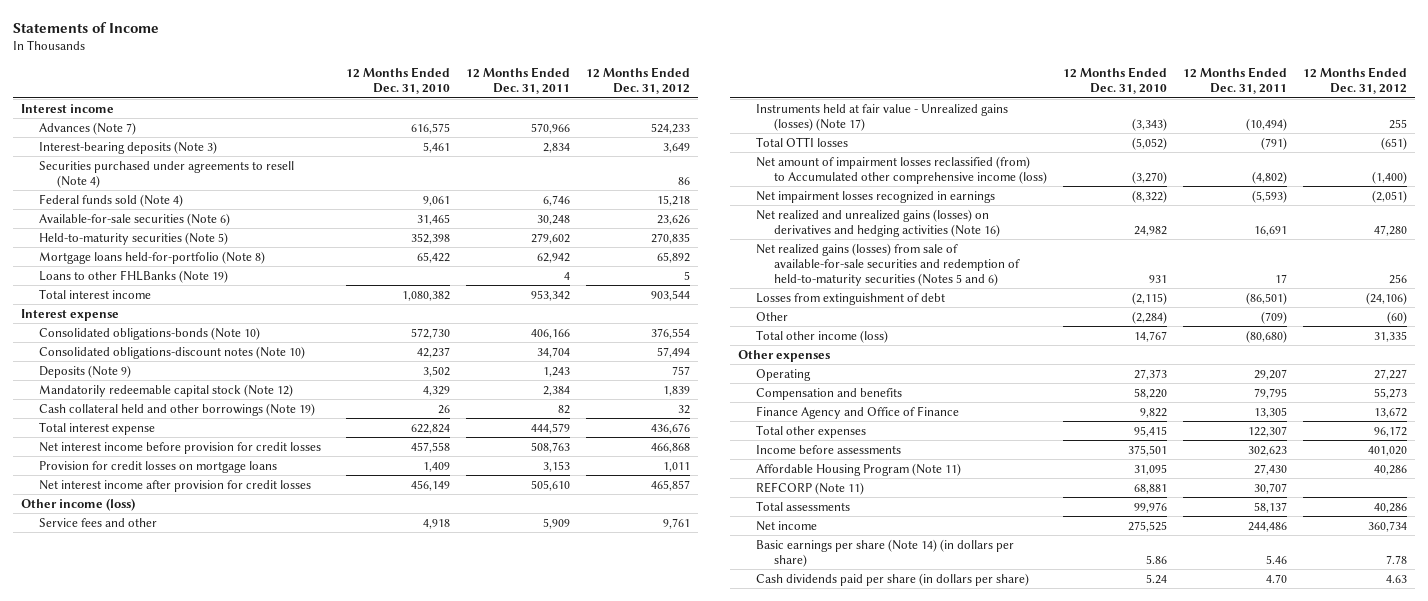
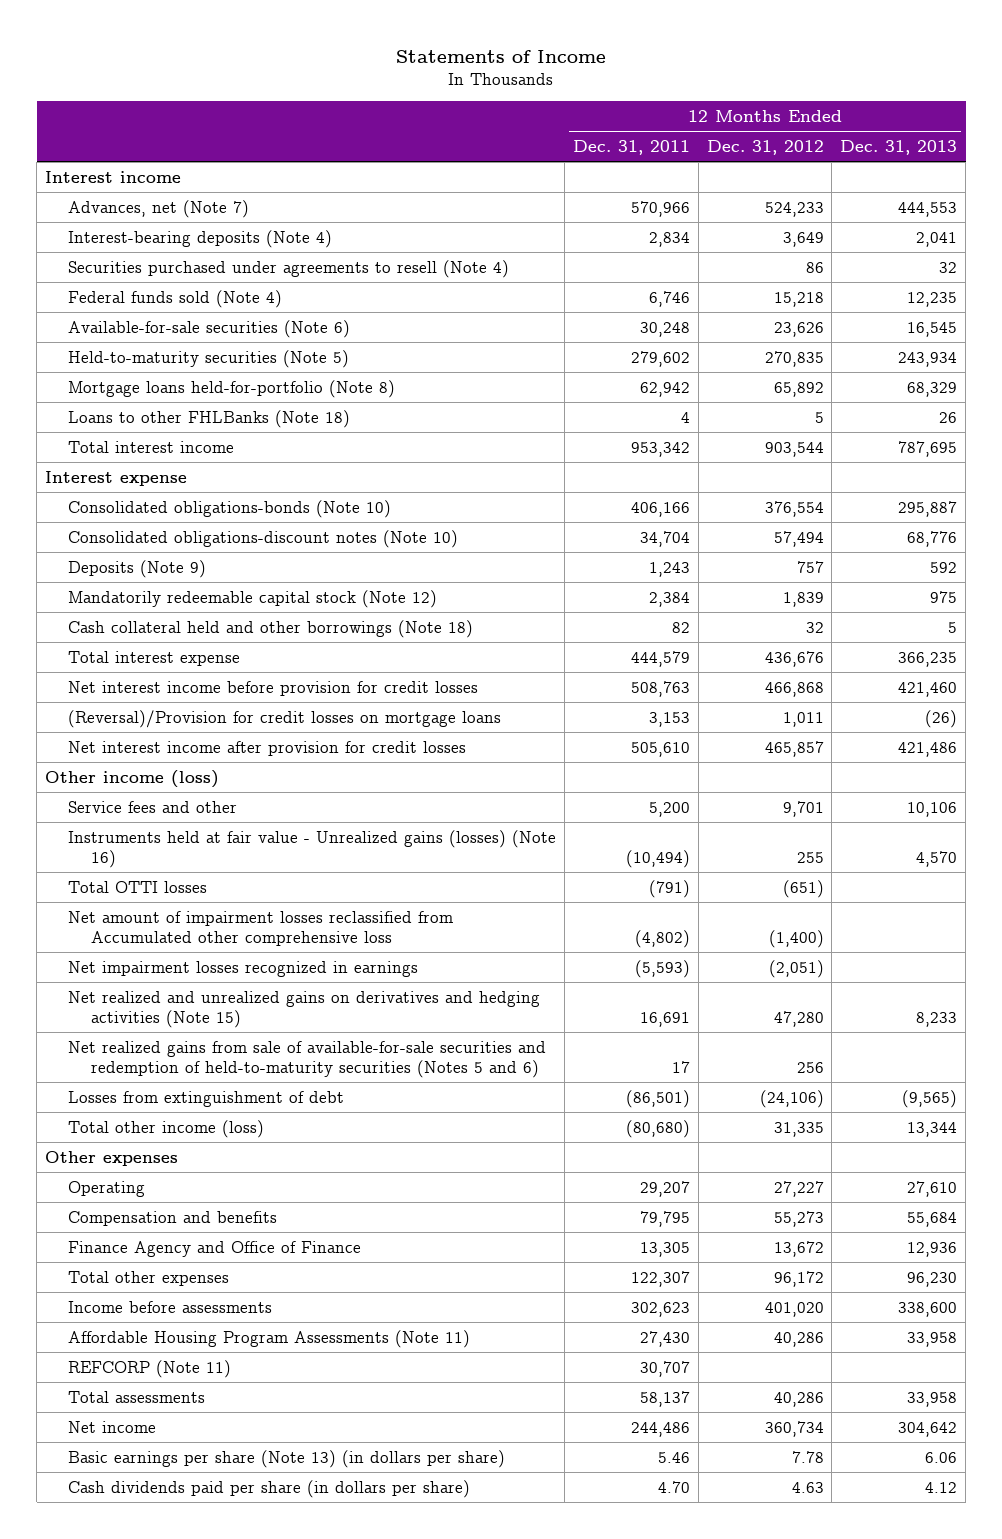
[346,66,451,95] 12 Months Ended Dec. 31, 2010 -> none
none -> [840,139,958,155] Dec. 31, 2013
[39,121,137,135] Advances (Note 7) -> [68,199,250,218] Advances, net (Note 7)
[39,140,218,154] Interest-bearing deposits (Note 3) -> [68,229,333,248] Interest-bearing deposits (Note 4)
[39,269,229,283] Loans to other FHLBanks (Note 19) -> [68,409,351,428] Loans to other FHLBanks (Note 18)
[39,402,316,416] Cash collateral held and other borrowings (Note 19) -> [68,619,474,638] Cash collateral held and other borrowings (Note 18)
[39,460,278,473] Provision for credit losses on mortgage loans -> [68,709,502,728] (Reversal)/Provision for credit losses on mortgage loans
[543,517,571,529] 5,909 -> [648,801,690,817] 5,200
[663,517,691,529] 9,761 -> [782,800,824,817] 9,701
[756,103,1009,131] Instruments held at fair value - Unrealized gains (losses) (Note 17) -> [68,829,557,868] Instruments held at fair value - Unrealized gains (losses) (Note 16)
[756,155,1048,184] Net amount of impairment losses reclassified (from) to Accumulated other comprehensive income (loss) -> [68,910,454,946] Net amount of impairment losses reclassified from Accumulated other comprehensive loss
[756,208,1001,237] Net realized and unrealized gains (losses) on derivatives and hedging activities (Note 16) -> [68,990,541,1028] Net realized and unrealized gains on derivatives and hedging activities (Note 15)
[756,242,1021,287] Net realized gains (losses) from sale of available-for-sale securities and redemption of held-to-maturity securities (Notes 5 and 6) -> [68,1040,547,1078] Net realized gains from sale of available-for-sale securities and redemption of held-to-maturity securities (Notes 5 and 6)
[756,311,789,321] Other -> none
[756,462,962,476] Affordable Housing Program (Note 11) -> [68,1329,471,1348] Affordable Housing Program Assessments (Note 11)
[756,538,1015,567] Basic earnings per share (Note 14) (in dollars per share) -> [68,1449,506,1468] Basic earnings per share (Note 13) (in dollars per share)

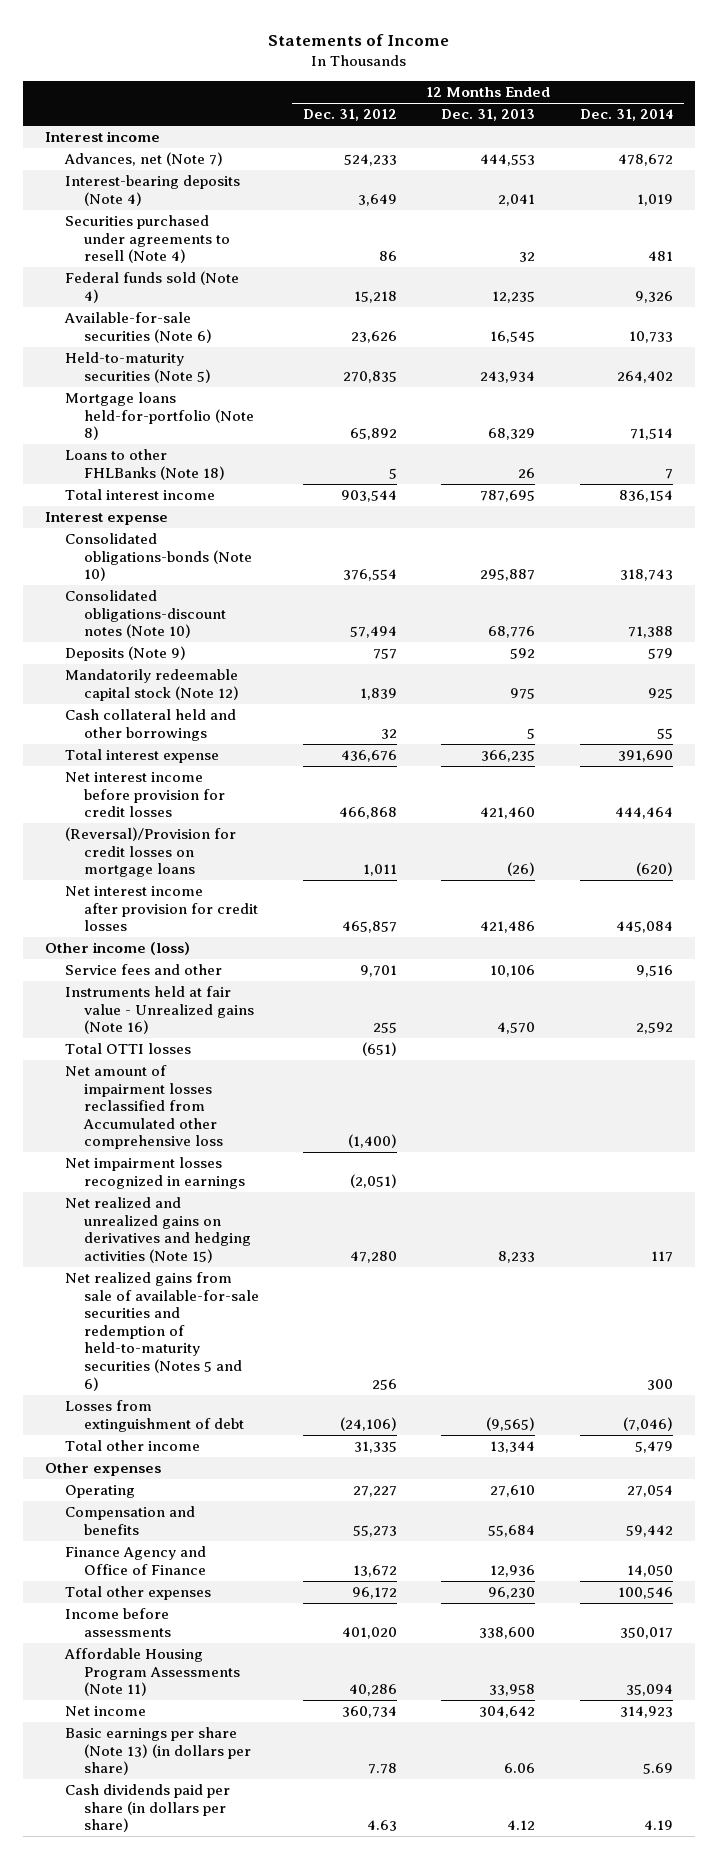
[572,139,690,155] Dec. 31, 2011 -> none
none -> [579,109,673,122] Dec. 31, 2014
[68,619,474,638] Cash collateral held and other borrowings (Note 18) -> [64,709,236,741] Cash collateral held and other borrowings
[68,829,557,868] Instruments held at fair value - Unrealized gains (losses) (Note 16) -> [64,986,254,1035] Instruments held at fair value - Unrealized gains (Note 16)
[68,1119,265,1138] Total other income (loss) -> [64,1440,200,1452] Total other income
[68,1359,232,1378] REFCORP (Note 11) -> none
[68,1390,206,1403] Total assessments -> none

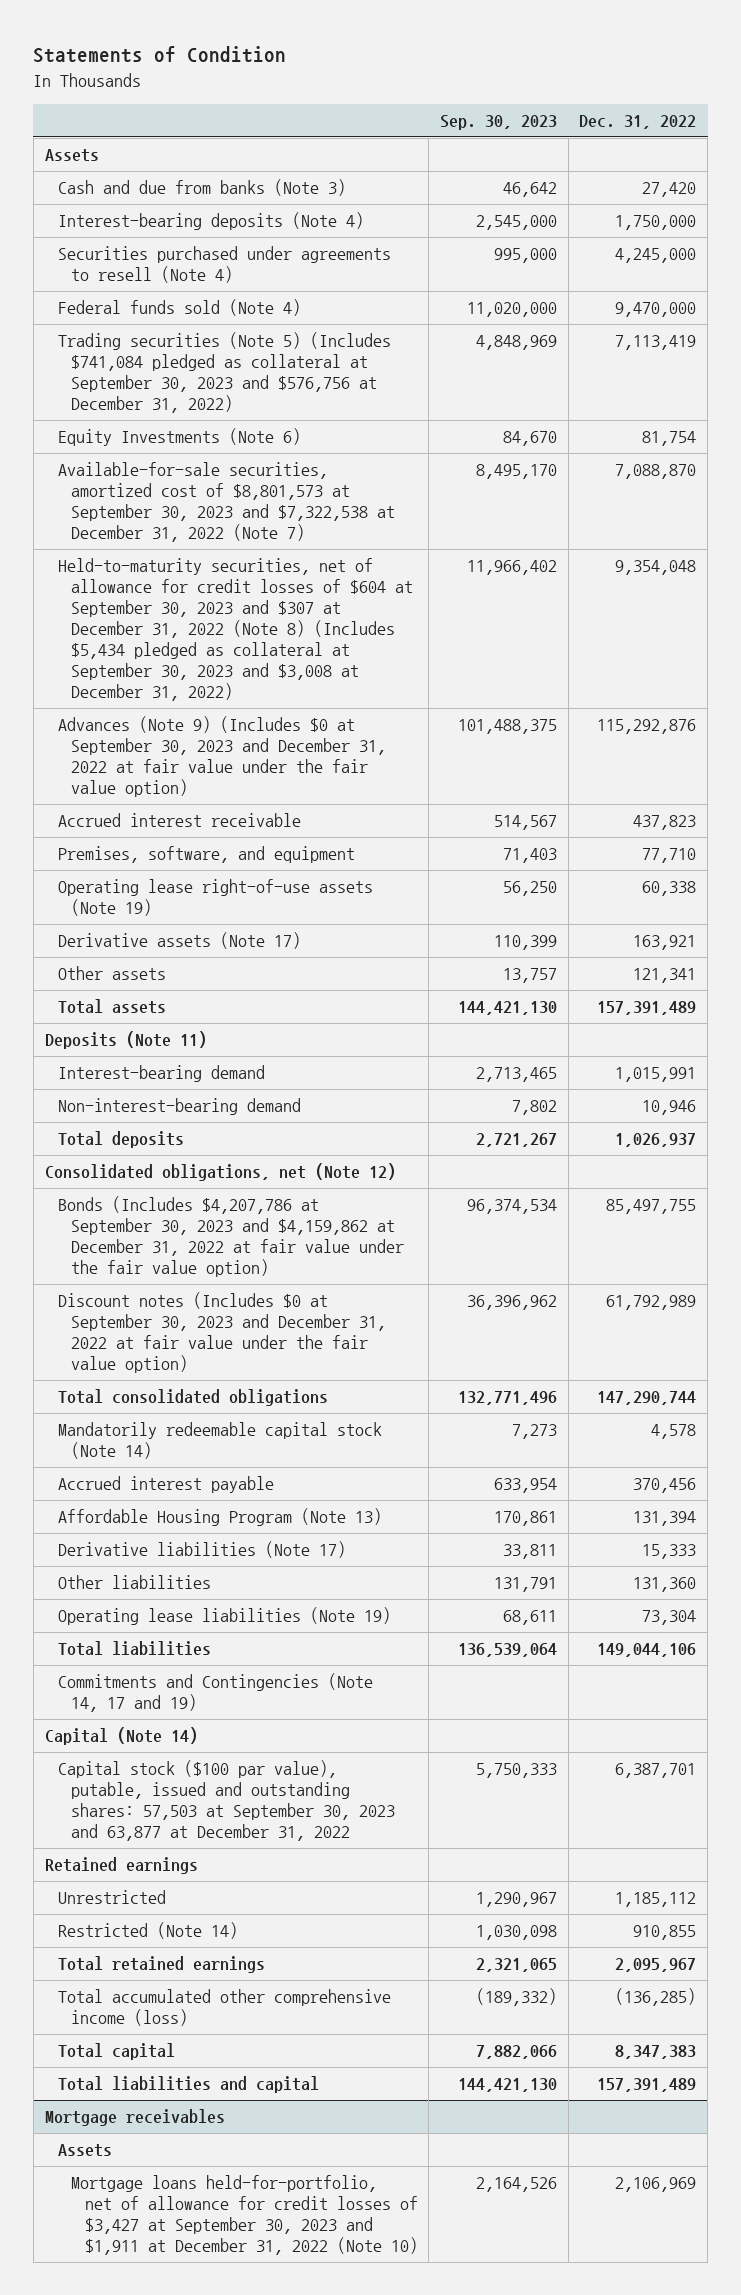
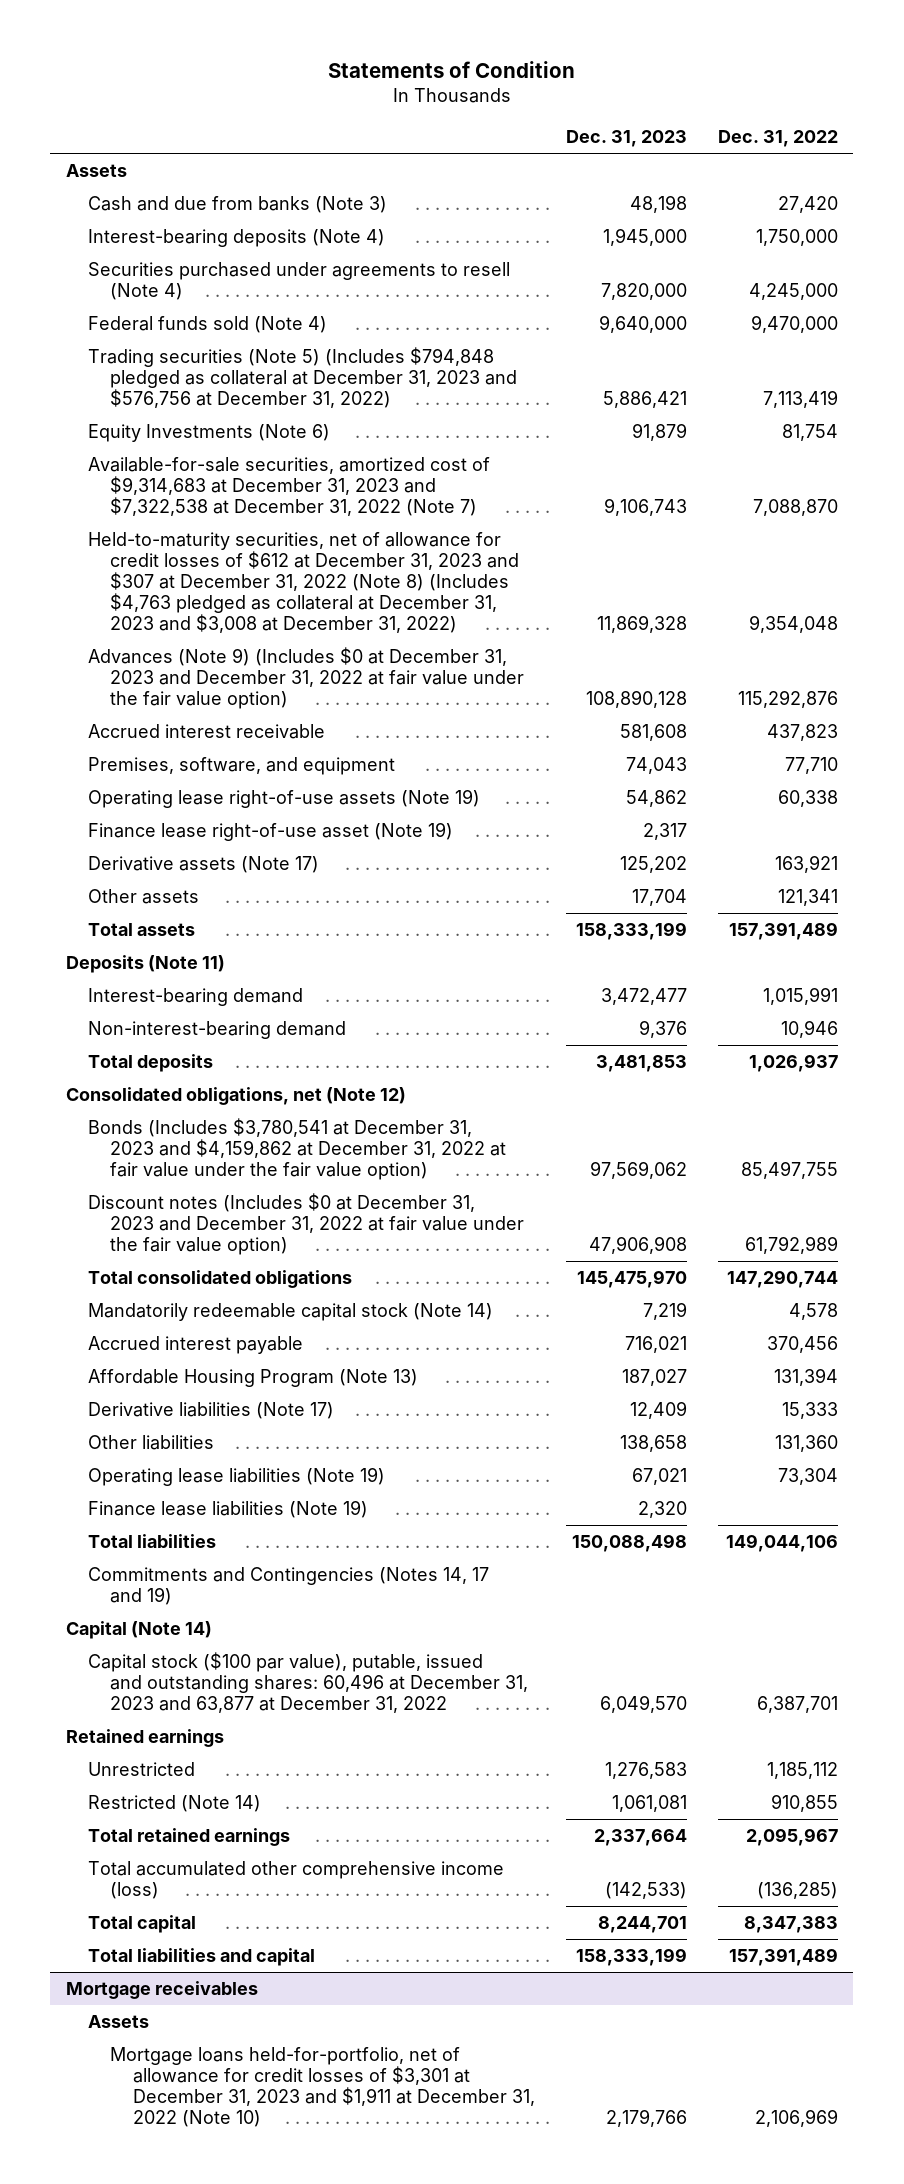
[440,115,558,131] Sep. 30, 2023 -> none
none -> [565,130,687,148] Dec. 31, 2023
[58,332,392,414] Trading securities (Note 5) (Includes $741,084 pledged as collateral at September 30, 2023 and $576,756 at December 31, 2022) -> [88,347,518,409] Trading securities (Note 5) (Includes $794,848 pledged as collateral at December 31, 2023 and $576,756 at December 31, 2022)
[58,462,396,543] Available-for-sale securities, amortized cost of $8,801,573 at September 30, 2023 and $7,322,538 at December 31, 2022 (Note 7) -> [88,457,491,517] Available-for-sale securities, amortized cost of $9,314,683 at December 31, 2023 and $7,322,538 at December 31, 2022 (Note 7)
[58,558,414,702] Held-to-maturity securities, net of allowance for credit losses of $604 at September 30, 2023 and $307 at December 31, 2022 (Note 8) (Includes $5,434 pledged as collateral at September 30, 2023 and $3,008 at December 31, 2022) -> [88,532,520,634] Held-to-maturity securities, net of allowance for credit losses of $612 at December 31, 2023 and $307 at December 31, 2022 (Note 8) (Includes $4,763 pledged as collateral at December 31, 2023 and $3,008 at December 31, 2022)
[58,716,387,798] Advances (Note 9) (Includes $0 at September 30, 2023 and December 31, 2022 at fair value under the fair value option) -> [88,647,525,710] Advances (Note 9) (Includes $0 at December 31, 2023 and December 31, 2022 at fair value under the fair value option)
none -> [88,822,454,842] Finance lease right-of-use asset (Note 19)
[58,1196,405,1278] Bonds (Includes $4,207,786 at September 30, 2023 and $4,159,862 at December 31, 2022 at fair value under the fair value option) -> [88,1118,507,1181] Bonds (Includes $3,780,541 at December 31, 2023 and $4,159,862 at December 31, 2022 at fair value under the fair value option)
[58,1292,387,1374] Discount notes (Includes $0 at September 30, 2023 and December 31, 2022 at fair value under the fair value option) -> [88,1193,525,1256] Discount notes (Includes $0 at December 31, 2023 and December 31, 2022 at fair value under the fair value option)
none -> [88,1500,369,1519] Finance lease liabilities (Note 19)
[58,1673,374,1713] Commitments and Contingencies (Note 14, 17 and 19) -> [88,1567,490,1606] Commitments and Contingencies (Notes 14, 17 and 19)
[58,1760,396,1842] Capital stock ($100 par value), putable, issued and outstanding shares: 57,503 at September 30, 2023 and 63,877 at December 31, 2022 -> [88,1652,529,1714] Capital stock ($100 par value), putable, issued and outstanding shares: 60,496 at December 31, 2023 and 63,877 at December 31, 2022
[71,2175,418,2256] Mortgage loans held-for-portfolio, net of allowance for credit losses of $3,427 at September 30, 2023 and $1,911 at December 31, 2022 (Note 10) -> [110,2047,535,2128] Mortgage loans held-for-portfolio, net of allowance for credit losses of $3,301 at December 31, 2023 and $1,911 at December 31, 2022 (Note 10)

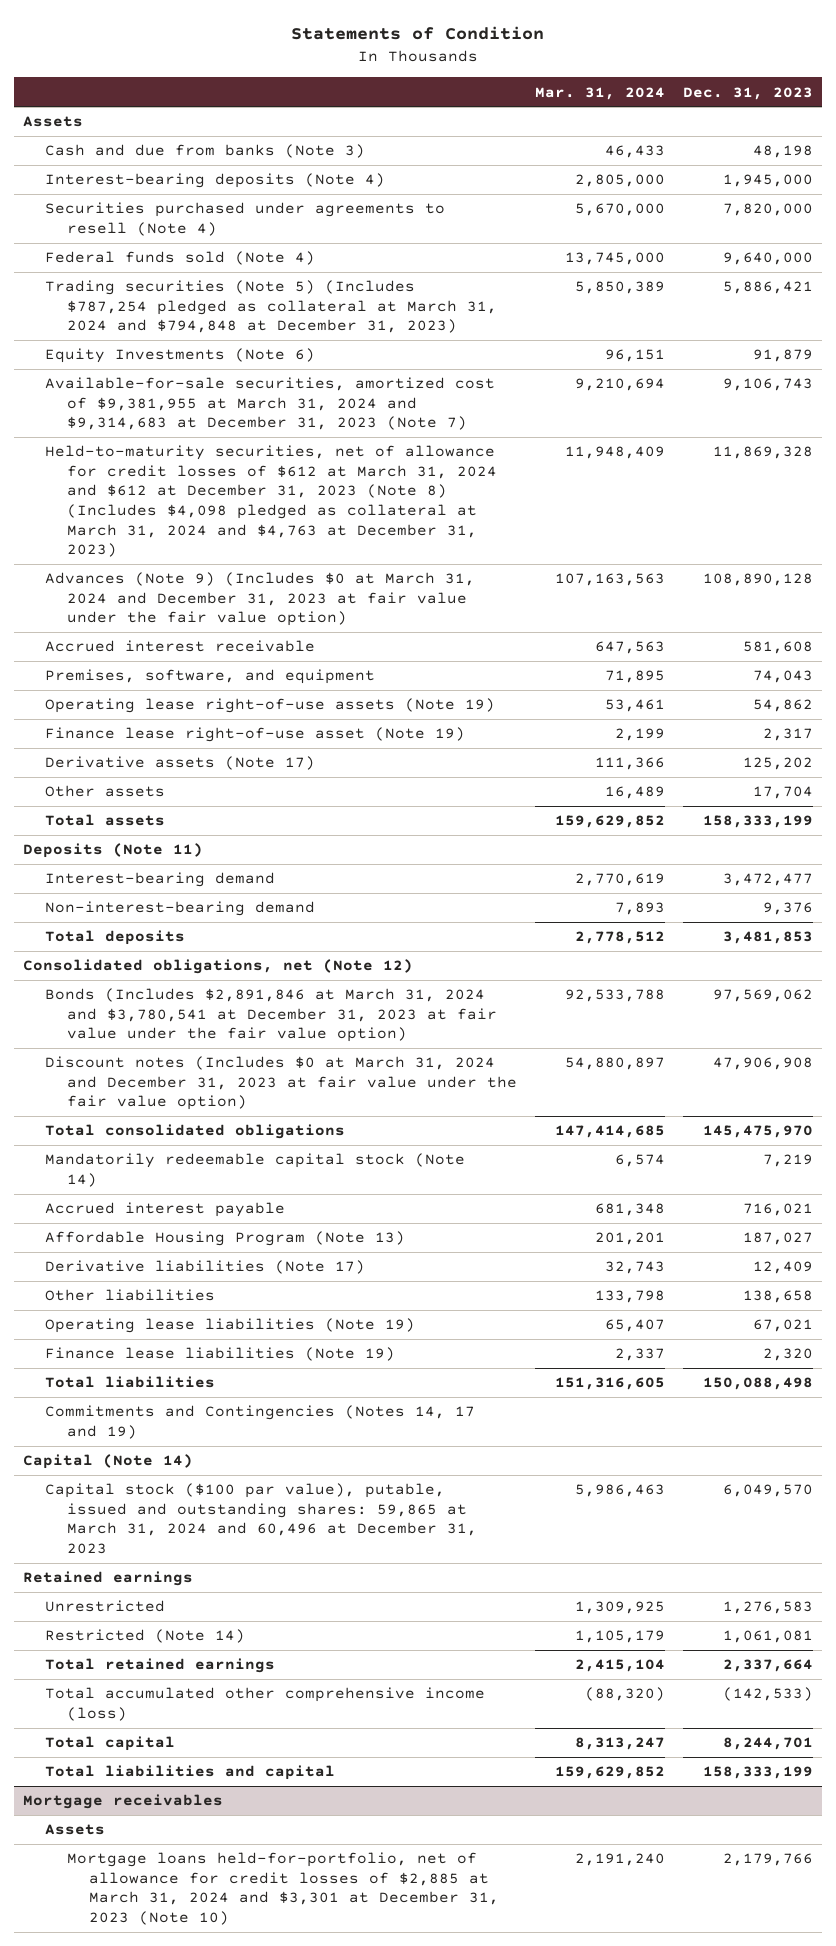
[717,130,838,148] Dec. 31, 2022 -> none
none -> [535,86,666,100] Mar. 31, 2024
[88,347,518,409] Trading securities (Note 5) (Includes $794,848 pledged as collateral at December 31, 2023 and $576,756 at December 31, 2022) -> [45,280,498,334] Trading securities (Note 5) (Includes $787,254 pledged as collateral at March 31, 2024 and $794,848 at December 31, 2023)
[88,457,491,517] Available-for-sale securities, amortized cost of $9,314,683 at December 31, 2023 and $7,322,538 at December 31, 2022 (Note 7) -> [45,377,496,431] Available-for-sale securities, amortized cost of $9,381,955 at March 31, 2024 and $9,314,683 at December 31, 2023 (Note 7)
[88,532,520,634] Held-to-maturity securities, net of allowance for credit losses of $612 at December 31, 2023 and $307 at December 31, 2022 (Note 8) (Includes $4,763 pledged as collateral at December 31, 2023 and $3,008 at December 31, 2022) -> [45,445,498,558] Held-to-maturity securities, net of allowance for credit losses of $612 at March 31, 2024 and $612 at December 31, 2023 (Note 8) (Includes $4,098 pledged as collateral at March 31, 2024 and $4,763 at December 31, 2023)
[88,647,525,710] Advances (Note 9) (Includes $0 at December 31, 2023 and December 31, 2022 at fair value under the fair value option) -> [45,572,476,627] Advances (Note 9) (Includes $0 at March 31, 2024 and December 31, 2023 at fair value under the fair value option)
[88,1118,507,1181] Bonds (Includes $3,780,541 at December 31, 2023 and $4,159,862 at December 31, 2022 at fair value under the fair value option) -> [45,988,498,1043] Bonds (Includes $2,891,846 at March 31, 2024 and $3,780,541 at December 31, 2023 at fair value under the fair value option)
[88,1193,525,1256] Discount notes (Includes $0 at December 31, 2023 and December 31, 2022 at fair value under the fair value option) -> [45,1056,518,1111] Discount notes (Includes $0 at March 31, 2024 and December 31, 2023 at fair value under the fair value option)
[88,1652,529,1714] Capital stock ($100 par value), putable, issued and outstanding shares: 60,496 at December 31, 2023 and 63,877 at December 31, 2022 -> [45,1483,478,1554] Capital stock ($100 par value), putable, issued and outstanding shares: 59,865 at March 31, 2024 and 60,496 at December 31, 2023
[110,2047,535,2128] Mortgage loans held-for-portfolio, net of allowance for credit losses of $3,301 at December 31, 2023 and $1,911 at December 31, 2022 (Note 10) -> [67,1852,500,1925] Mortgage loans held-for-portfolio, net of allowance for credit losses of $2,885 at March 31, 2024 and $3,301 at December 31, 2023 (Note 10)

